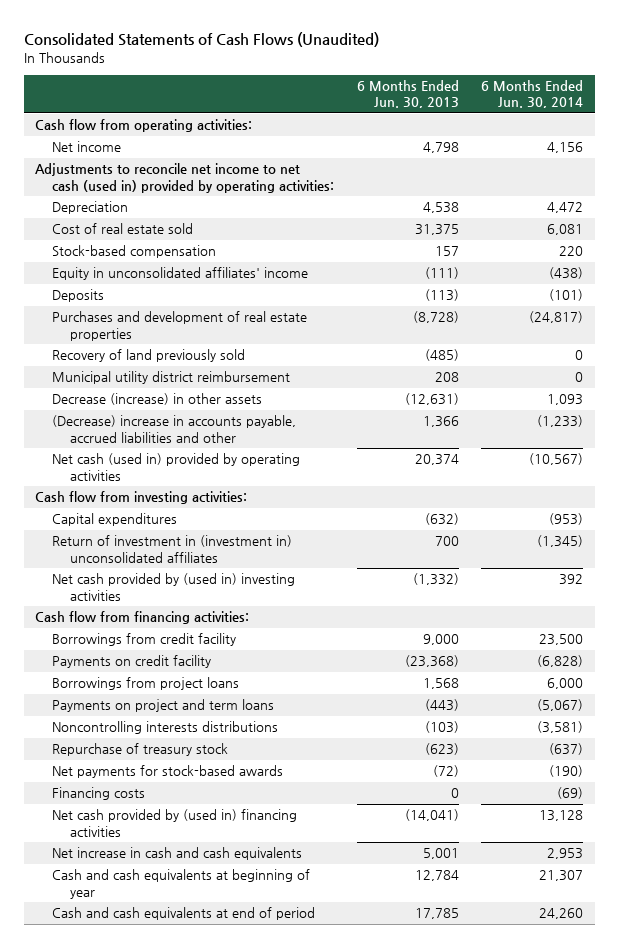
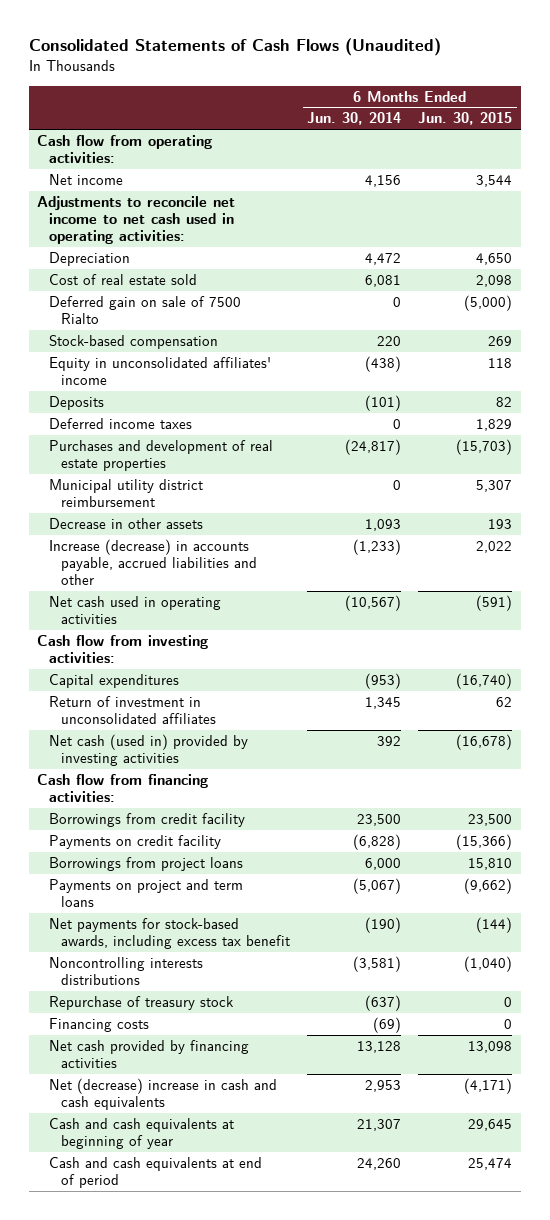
[356,79,459,109] 6 Months Ended Jun. 30, 2013 -> none
none -> [418,112,513,126] Jun. 30, 2015
[35,163,335,193] Adjustments to reconcile net income to net cash (used in) provided by operating activities: -> [37,195,236,245] Adjustments to reconcile net income to net cash used in operating activities:
none -> [49,295,242,325] Deferred gain on sale of 7500 Rialto
none -> [49,417,193,429] Deferred income taxes
[52,349,246,363] Recovery of land previously sold -> none
[52,393,263,406] Decrease (increase) in other assets -> [49,517,204,529] Decrease in other assets
[52,415,297,443] (Decrease) increase in accounts payable, accrued liabilities and other -> [49,538,257,586] Increase (decrease) in accounts payable, accrued liabilities and other
[52,453,301,481] Net cash (used in) provided by operating activities -> [49,595,222,625] Net cash used in operating activities
[52,535,293,563] Return of investment in (investment in) unconsolidated affiliates -> [49,695,216,725] Return of investment in unconsolidated affiliates
[537,535,584,548] (1,345) -> [365,696,402,709] 1,345
[52,573,296,601] Net cash provided by (used in) investing activities -> [49,733,249,767] Net cash (used in) provided by investing activities
none -> [49,917,290,950] Net payments for stock-based awards, including excess tax benefit
[52,765,284,779] Net payments for stock-based awards -> none
[52,809,298,837] Net cash provided by (used in) financing activities -> [49,1039,250,1069] Net cash provided by financing activities
[52,847,303,861] Net increase in cash and cash equivalents -> [49,1077,278,1111] Net (decrease) increase in cash and cash equivalents

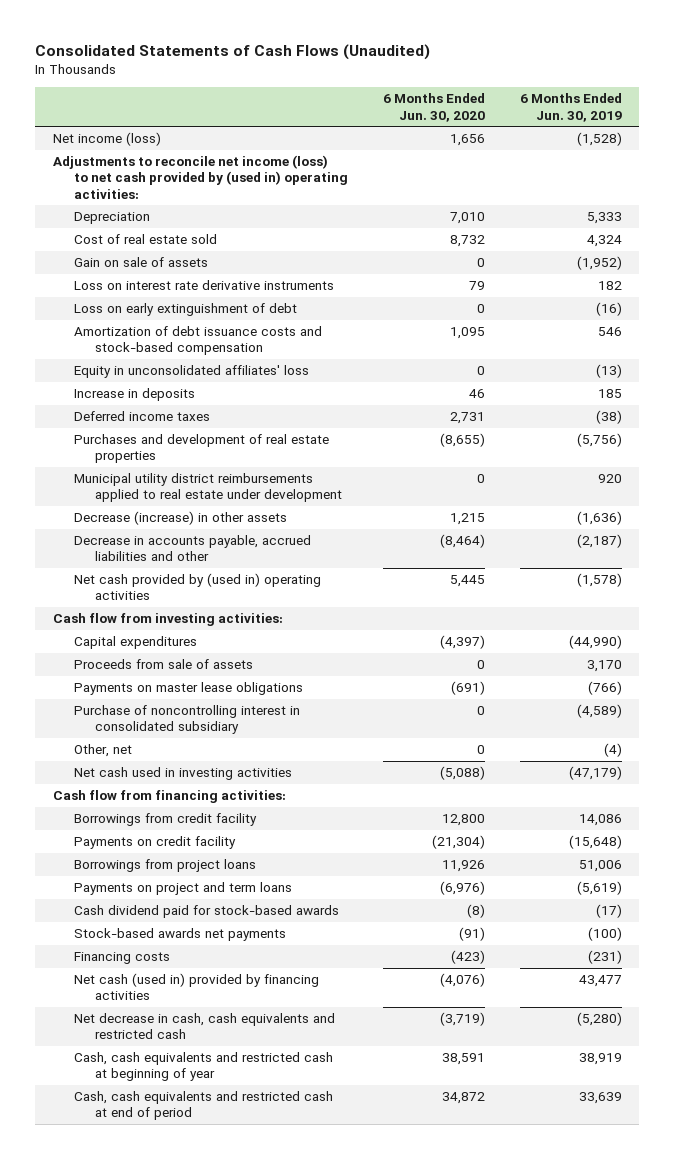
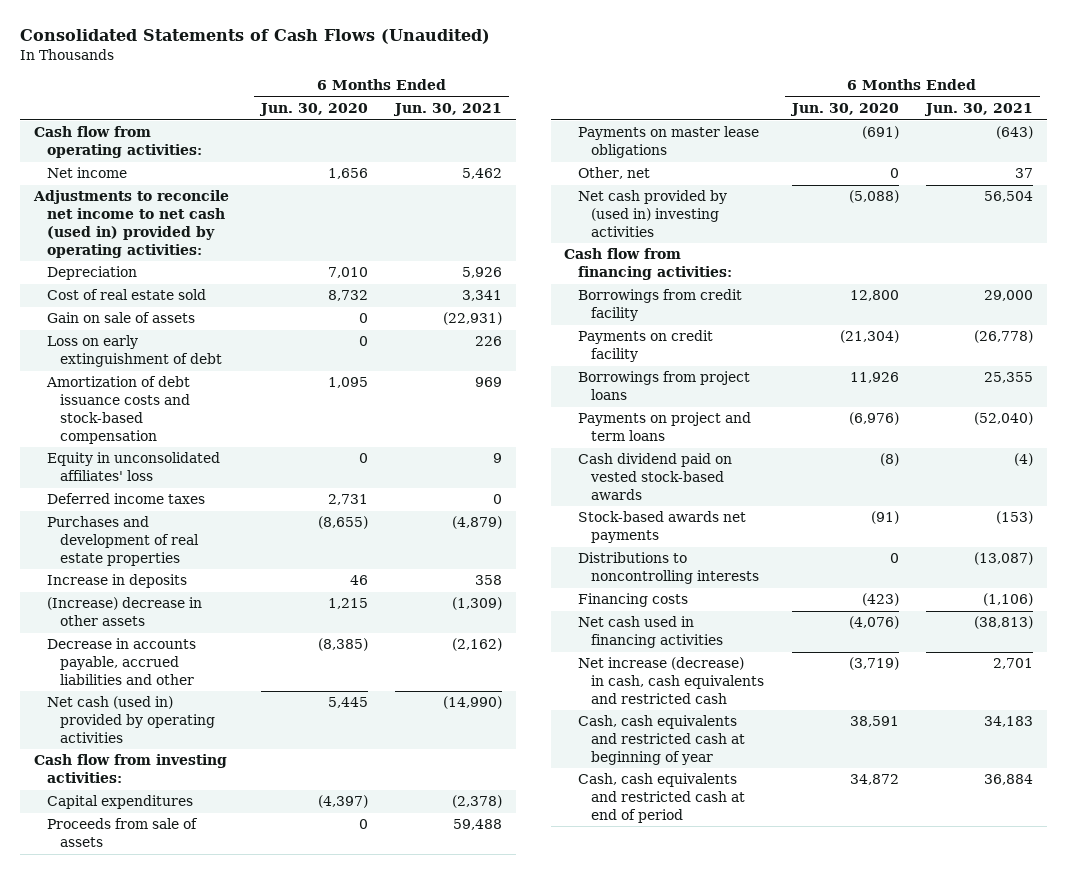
[519,93,622,122] 6 Months Ended Jun. 30, 2019 -> none
none -> [393,103,503,117] Jun. 30, 2021
none -> [33,126,203,159] Cash flow from operating activities:
[52,132,161,147] Net income (loss) -> [47,167,128,179] Net income
[52,155,348,199] Adjustments to reconcile net income (loss) to net cash provided by (used in) operating activities: -> [32,190,229,258] Adjustments to reconcile net income to net cash (used in) provided by operating activities:
[73,280,334,291] Loss on interest rate derivative instruments -> none
[73,473,342,503] Municipal utility district reimbursements applied to real estate under development -> none
[73,388,195,402] Increase in deposits -> [47,574,188,589] Increase in deposits
[73,511,287,526] Decrease (increase) in other assets -> [47,597,203,627] (Increase) decrease in other assets
[439,534,485,549] (8,464) -> [317,638,368,652] (8,385)
[73,573,321,601] Net cash provided by (used in) operating activities -> [47,696,216,743] Net cash (used in) provided by operating activities
[73,705,300,735] Purchase of noncontrolling interest in consolidated subsidiary -> none
[73,767,292,781] Net cash used in investing activities -> [577,190,727,237] Net cash provided by (used in) investing activities
[73,905,339,919] Cash dividend paid for stock-based awards -> [577,453,732,500] Cash dividend paid on vested stock-based awards
none -> [577,552,760,585] Distributions to noncontrolling interests
[73,973,319,1001] Net cash (used in) provided by financing activities -> [577,616,724,649] Net cash used in financing activities
[73,1013,335,1040] Net decrease in cash, cash equivalents and restricted cash -> [577,657,765,704] Net increase (decrease) in cash, cash equivalents and restricted cash

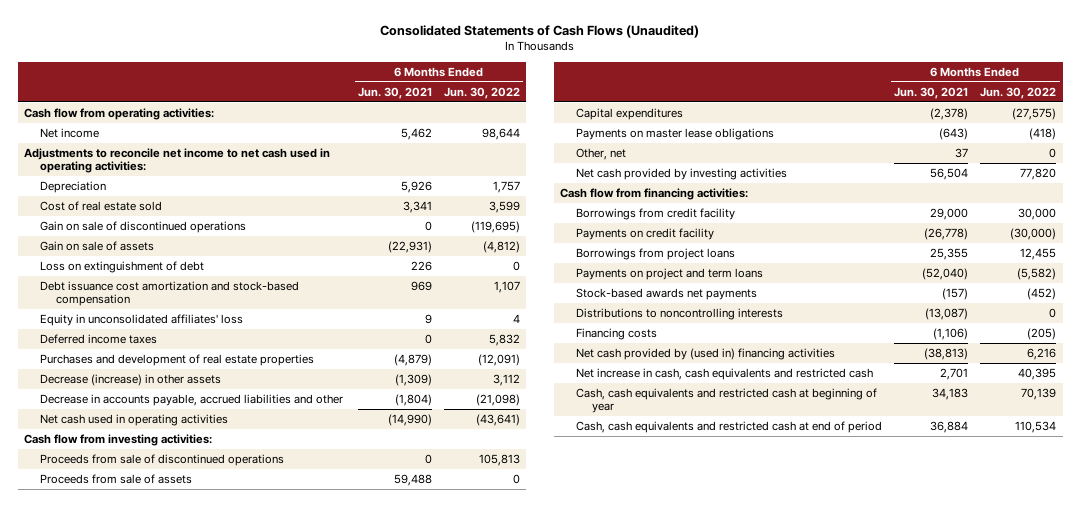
[258,103,368,117] Jun. 30, 2020 -> none
none -> [443,86,520,99] Jun. 30, 2022
[32,190,229,258] Adjustments to reconcile net income to net cash (used in) provided by operating activities: -> [23,148,330,174] Adjustments to reconcile net income to net cash used in operating activities:
none -> [39,221,246,234] Gain on sale of discontinued operations
[47,335,223,368] Loss on early extinguishment of debt -> [39,261,204,274] Loss on extinguishment of debt
[46,376,191,444] Amortization of debt issuance costs and stock-based compensation -> [39,281,299,307] Debt issuance cost amortization and stock-based compensation
[47,574,188,589] Increase in deposits -> none
[47,597,203,627] (Increase) decrease in other assets -> [39,374,221,387] Decrease (increase) in other assets
[452,638,503,652] (2,162) -> [394,394,432,407] (1,804)
[47,696,216,743] Net cash (used in) provided by operating activities -> [39,414,228,427] Net cash used in operating activities
none -> [39,454,284,467] Proceeds from sale of discontinued operations
[47,795,194,810] Capital expenditures -> [576,108,684,121] Capital expenditures
[577,190,727,237] Net cash provided by (used in) investing activities -> [576,168,788,181] Net cash provided by investing activities
[577,453,732,500] Cash dividend paid on vested stock-based awards -> none
[995,511,1033,525] (153) -> [942,288,969,301] (157)
[577,616,724,649] Net cash used in financing activities -> [576,348,836,361] Net cash provided by (used in) financing activities
[577,657,765,704] Net increase (decrease) in cash, cash equivalents and restricted cash -> [576,368,874,381] Net increase in cash, cash equivalents and restricted cash

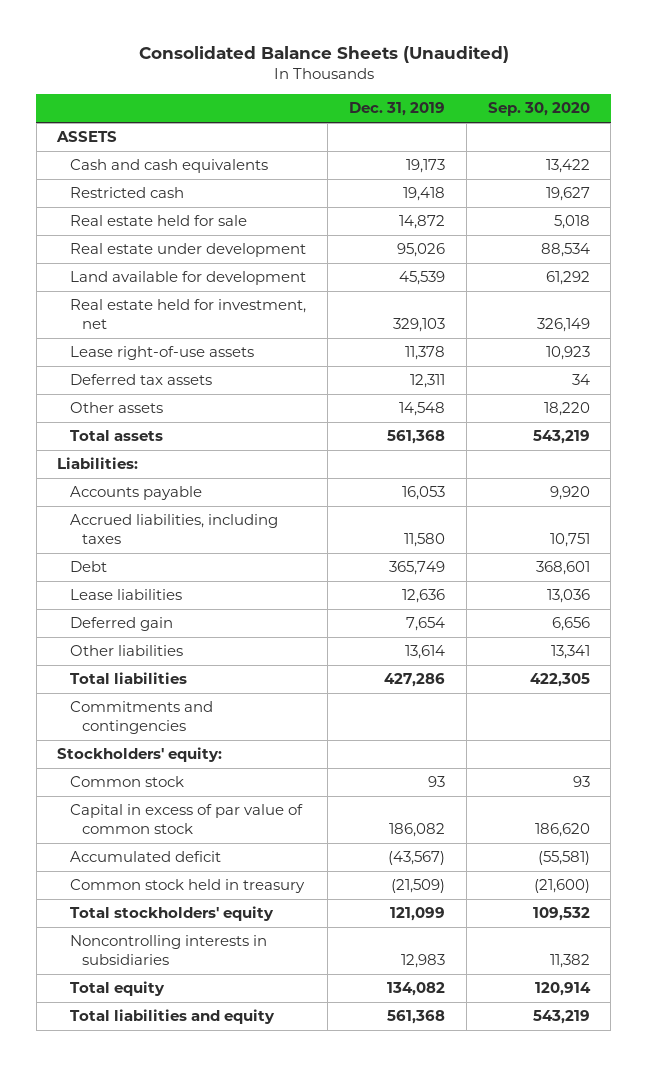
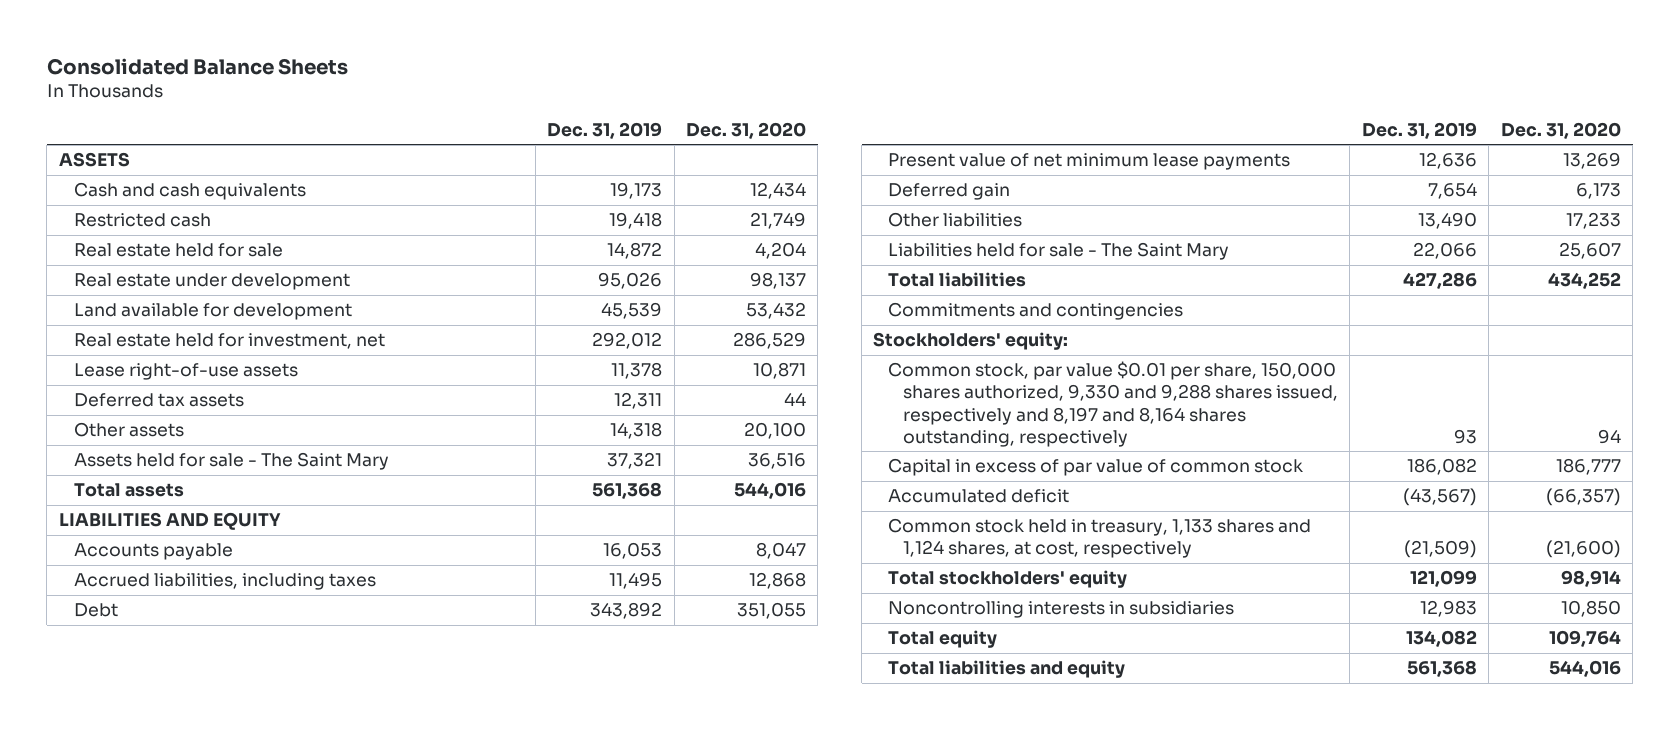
[138,46,509,64] Consolidated Balance Sheets (Unaudited) -> [46,57,348,75] Consolidated Balance Sheets
[487,102,590,117] Sep. 30, 2020 -> none
none -> [686,122,807,140] Dec. 31, 2020
[392,317,445,332] 329,103 -> [592,332,663,350] 292,012
[398,402,445,417] 14,548 -> [610,422,663,440] 14,318
none -> [73,452,389,471] Assets held for sale - The Saint Mary
[57,457,139,470] Liabilities: -> none
none -> [58,512,281,531] LIABILITIES AND EQUITY
[403,532,445,547] 11,580 -> [609,572,663,590] 11,495
[388,561,445,576] 365,749 -> [590,602,663,620] 343,892
[69,589,182,601] Lease liabilities -> [888,153,1291,171] Present value of net minimum lease payments
[404,645,445,660] 13,614 -> [1417,212,1477,230] 13,490
none -> [888,242,1230,261] Liabilities held for sale - The Saint Mary
[69,776,184,788] Common stock -> [888,361,1338,447] Common stock, par value $0.01 per share, 150,000 shares authorized, 9,330 and 9,288 shares issued, respectively and 8,197 and 8,164 shares outstanding, respectively
[69,879,305,894] Common stock held in treasury -> [888,518,1312,559] Common stock held in treasury, 1,133 shares and 1,124 shares, at cost, respectively

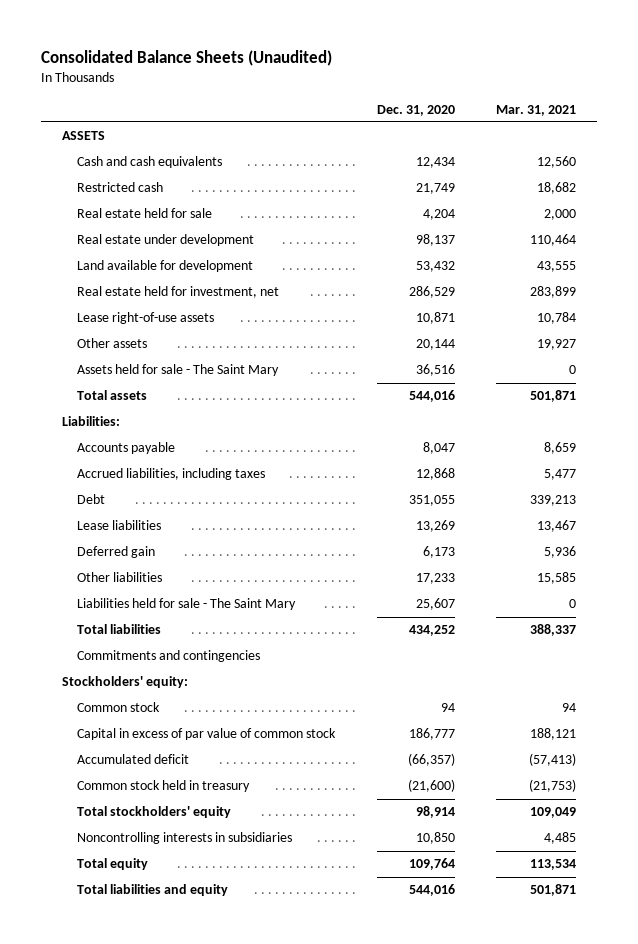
[46,57,348,75] Consolidated Balance Sheets -> [40,49,332,66] Consolidated Balance Sheets (Unaudited)
[547,122,663,140] Dec. 31, 2019 -> none
none -> [496,104,577,116] Mar. 31, 2021
[73,393,244,408] Deferred tax assets -> none
[744,422,807,440] 20,100 -> [415,339,455,351] 20,144
[58,512,281,531] LIABILITIES AND EQUITY -> none
none -> [61,416,120,427] Liabilities:
[888,153,1291,171] Present value of net minimum lease payments -> [77,520,162,531] Lease liabilities
[888,361,1338,447] Common stock, par value $0.01 per share, 150,000 shares authorized, 9,330 and 9,288 shares issued, respectively and 8,197 and 8,164 shares outstanding, respectively -> [77,702,161,713] Common stock
[888,518,1312,559] Common stock held in treasury, 1,133 shares and 1,124 shares, at cost, respectively -> [77,780,251,793] Common stock held in treasury

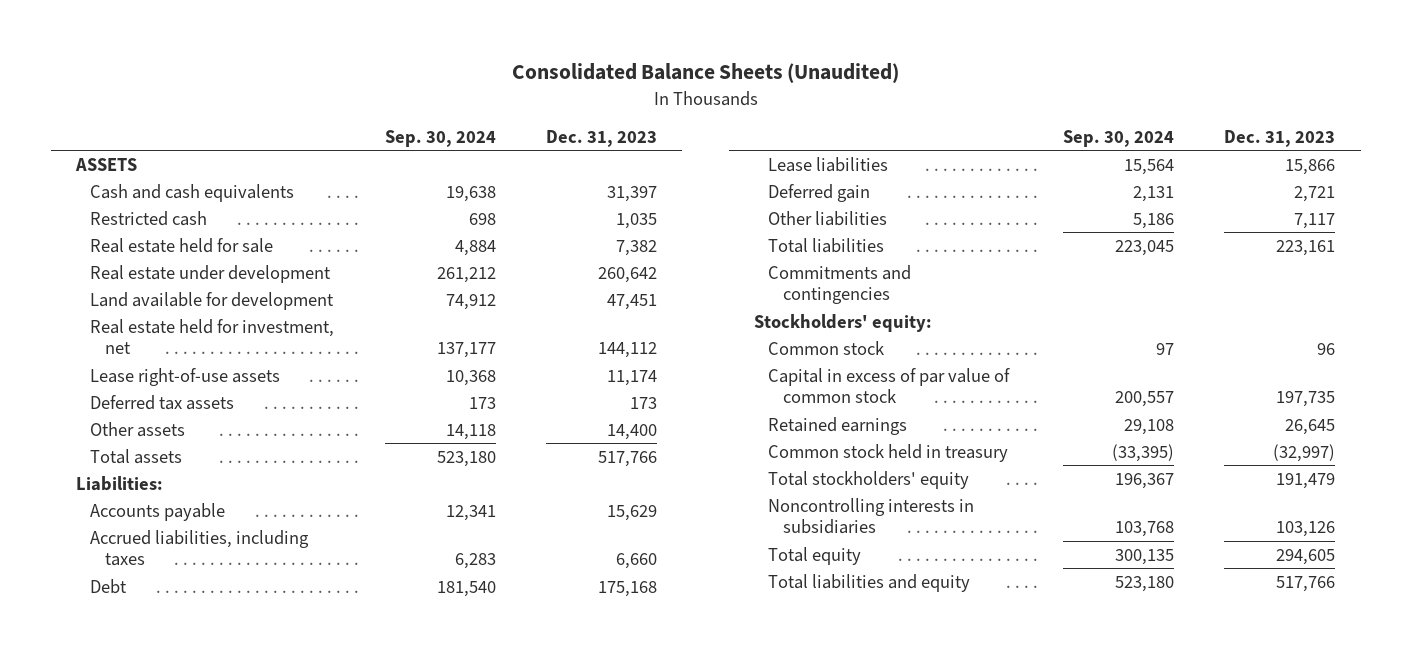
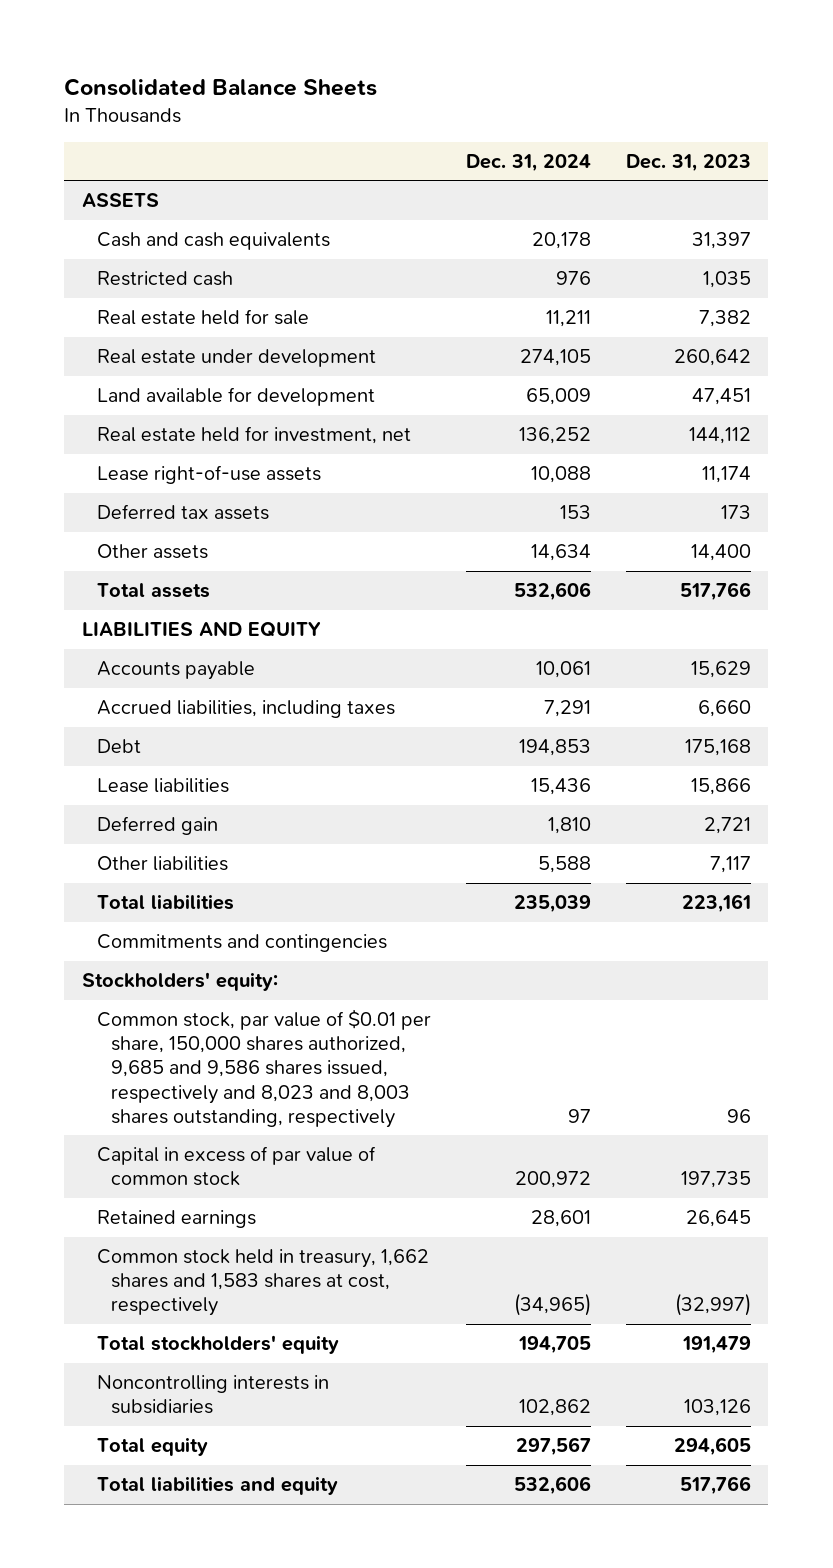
[511,63,899,84] Consolidated Balance Sheets (Unaudited) -> [64,78,378,97] Consolidated Balance Sheets
[384,129,496,147] Sep. 30, 2024 -> none
none -> [465,153,591,172] Dec. 31, 2024
[75,475,163,491] Liabilities: -> none
none -> [81,621,321,638] LIABILITIES AND EQUITY
[768,340,885,355] Common stock -> [96,1009,431,1128] Common stock, par value of $0.01 per share, 150,000 shares authorized, 9,685 and 9,586 shares issued, respectively and 8,023 and 8,003 shares outstanding, respectively
[768,443,1009,462] Common stock held in treasury -> [96,1249,429,1317] Common stock held in treasury, 1,662 shares and 1,583 shares at cost, respectively

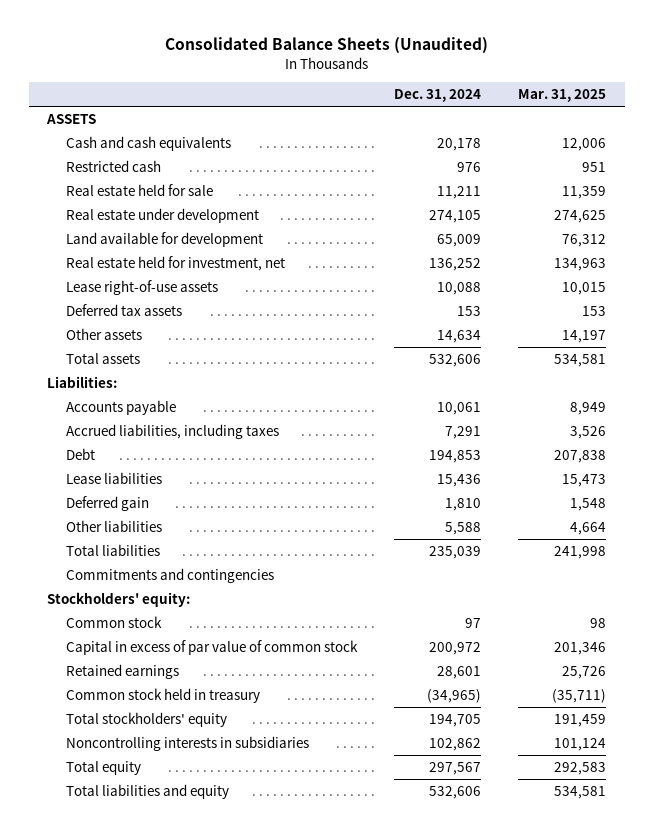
[64,78,378,97] Consolidated Balance Sheets -> [164,37,488,55] Consolidated Balance Sheets (Unaudited)
[625,153,751,172] Dec. 31, 2023 -> none
none -> [518,89,607,103] Mar. 31, 2025
[81,621,321,638] LIABILITIES AND EQUITY -> none
none -> [47,376,118,389] Liabilities:
[96,1009,431,1128] Common stock, par value of $0.01 per share, 150,000 shares authorized, 9,685 and 9,586 shares issued, respectively and 8,023 and 8,003 shares outstanding, respectively -> [65,616,162,629] Common stock
[96,1249,429,1317] Common stock held in treasury, 1,662 shares and 1,583 shares at cost, respectively -> [65,688,260,704] Common stock held in treasury

